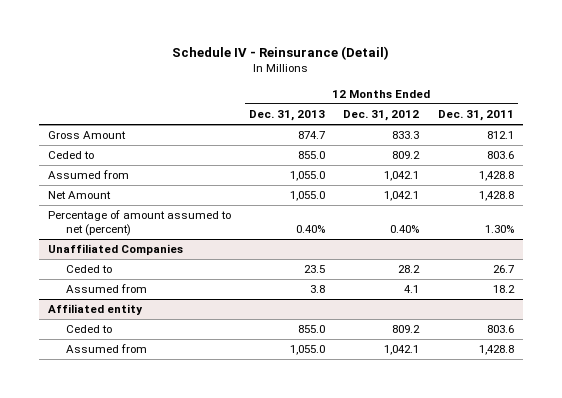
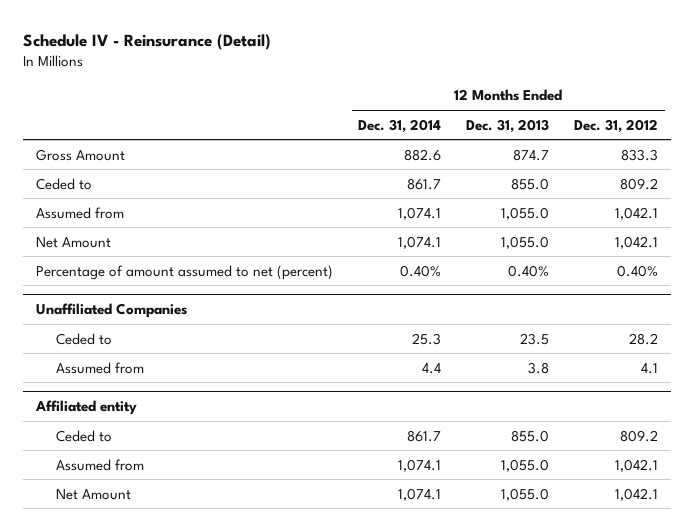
[437,110,514,122] Dec. 31, 2011 -> none
none -> [357,118,441,133] Dec. 31, 2014
none -> [55,488,131,500] Net Amount

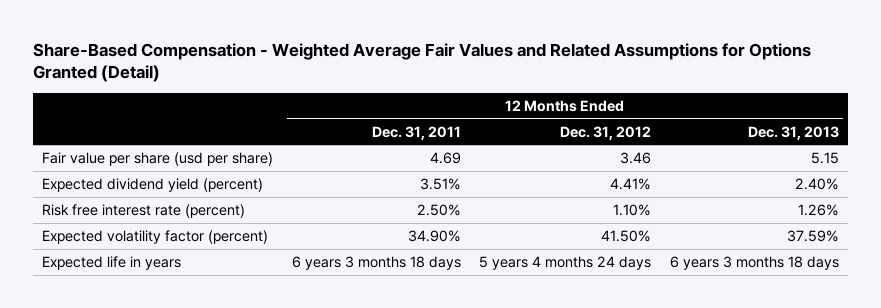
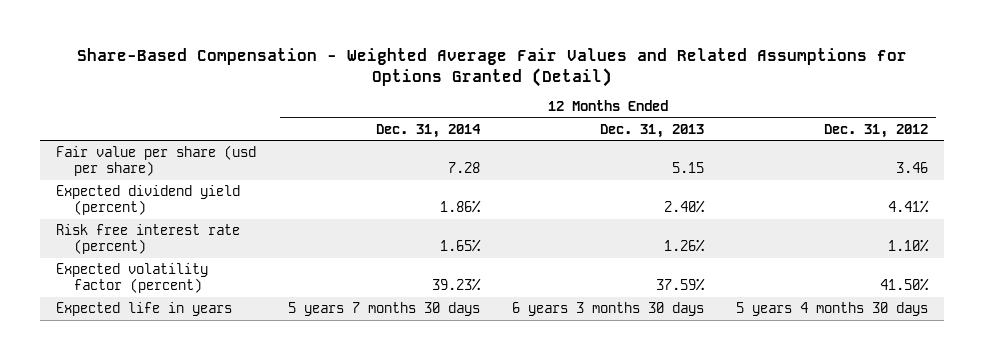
[371,125,461,140] Dec. 31, 2011 -> none
none -> [376,123,482,138] Dec. 31, 2014
[479,256,652,271] 5 years 4 months 24 days -> [735,301,928,316] 5 years 4 months 30 days
[669,256,839,271] 6 years 3 months 18 days -> [511,301,704,316] 6 years 3 months 30 days

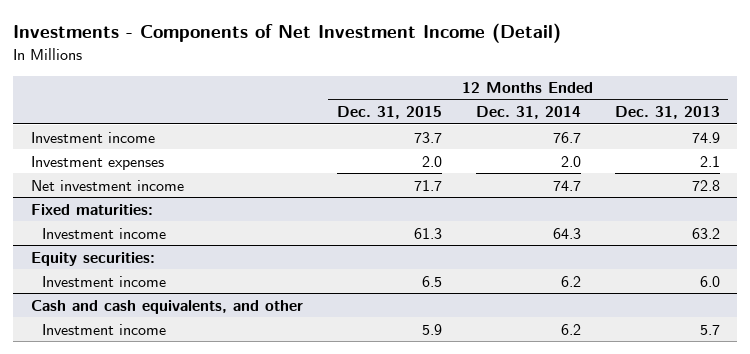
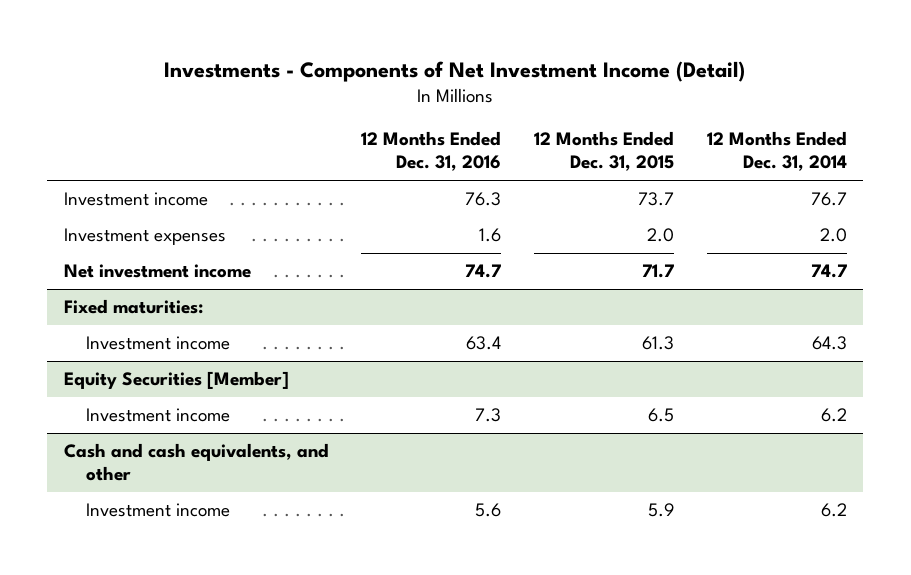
[614,106,720,120] Dec. 31, 2013 -> none
none -> [361,131,502,172] 12 Months Ended Dec. 31, 2016
[30,251,155,266] Equity securities: -> [63,371,289,390] Equity Securities [Member]

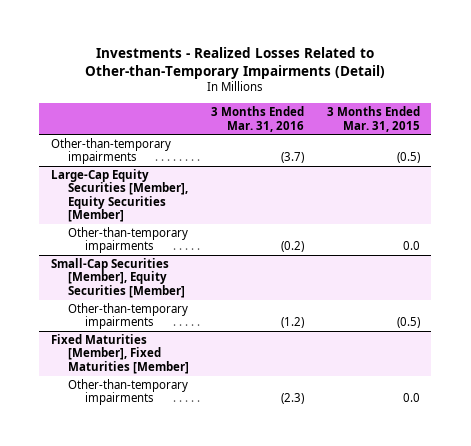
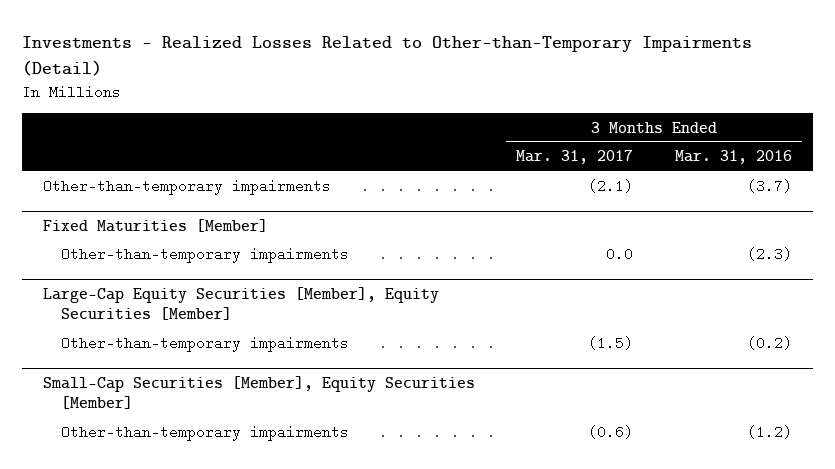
[327,106,421,132] 3 Months Ended Mar. 31, 2015 -> none
none -> [516,150,634,165] Mar. 31, 2017
none -> [42,218,268,232] Fixed Maturities [Member]
none -> [60,247,349,264] Other-than-temporary impairments
[50,334,189,374] Fixed Maturities [Member], Fixed Maturities [Member] -> none
[67,379,188,406] Other-than-temporary impairments -> none

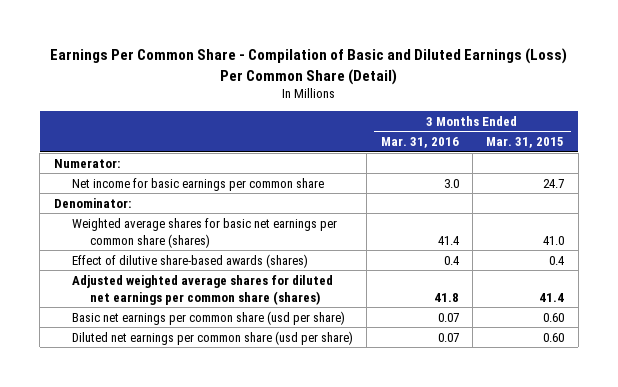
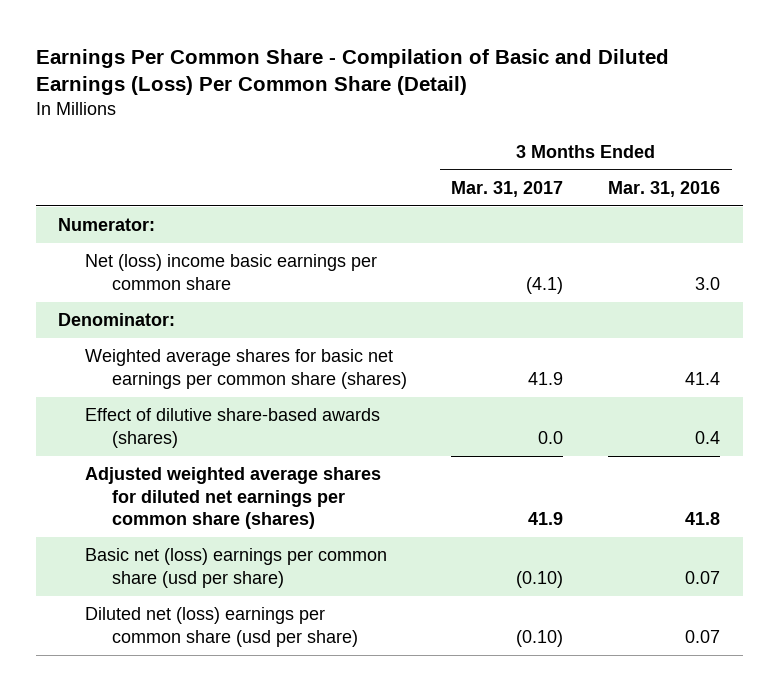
[486,137,565,149] Mar. 31, 2015 -> none
none -> [451,180,564,197] Mar. 31, 2017
[71,177,324,191] Net income for basic earnings per common share -> [84,254,377,290] Net (loss) income basic earnings per common share
[71,310,345,325] Basic net earnings per common share (usd per share) -> [84,548,387,588] Basic net (loss) earnings per common share (usd per share)
[71,330,353,345] Diluted net earnings per common share (usd per share) -> [84,607,358,647] Diluted net (loss) earnings per common share (usd per share)

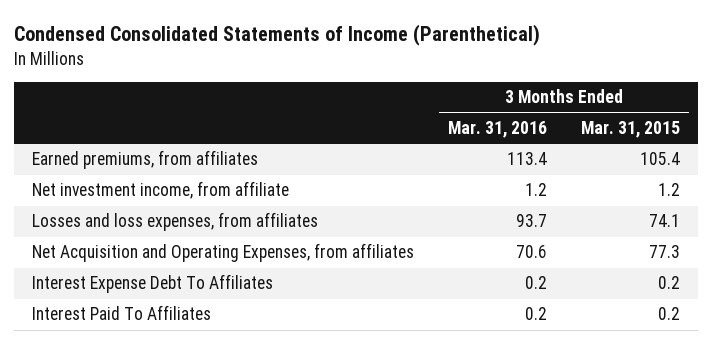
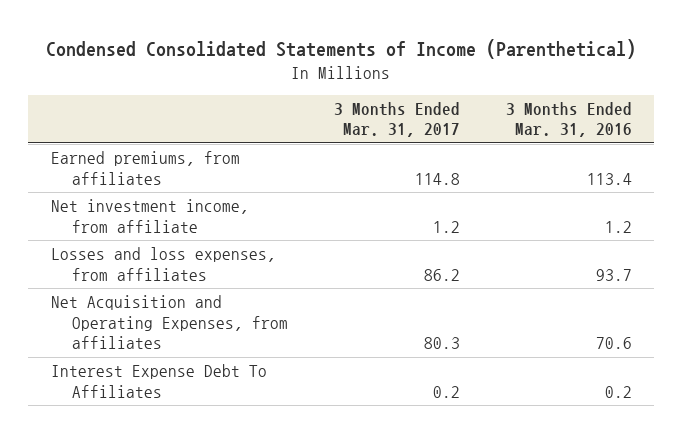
[581,121,681,139] Mar. 31, 2015 -> none
none -> [333,101,460,138] 3 Months Ended Mar. 31, 2017
[31,305,211,321] Interest Paid To Affiliates -> none

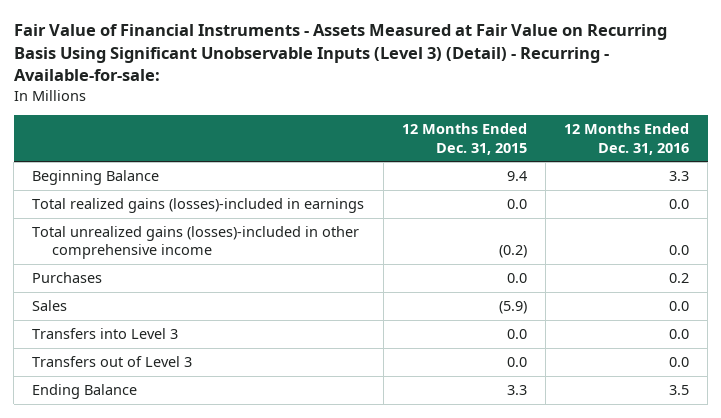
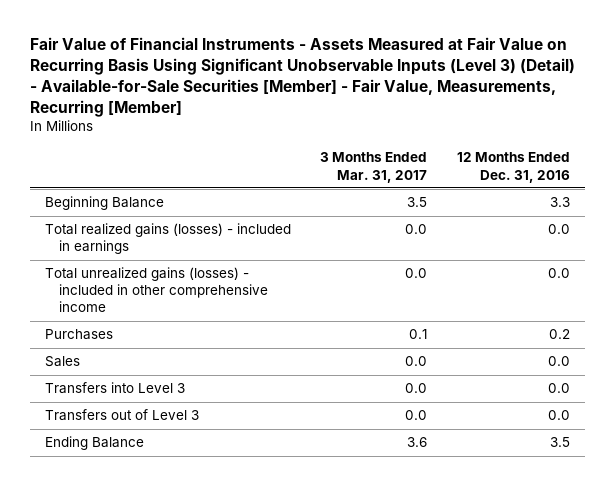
[13,24,667,82] Fair Value of Financial Instruments - Assets Measured at Fair Value on Recurring Basis Using Significant Unobservable Inputs (Level 3) (Detail) - Recurring - Available-for-sale: -> [29,37,575,117] Fair Value of Financial Instruments - Assets Measured at Fair Value on Recurring Basis Using Significant Unobservable Inputs (Level 3) (Detail) - Available-for-Sale Securities [Member] - Fair Value, Measurements, Recurring [Member]
[401,123,527,155] 12 Months Ended Dec. 31, 2015 -> none
none -> [320,152,428,183] 3 Months Ended Mar. 31, 2017
[32,197,365,213] Total realized gains (losses)-included in earnings -> [44,223,291,255] Total realized gains (losses) - included in earnings
[32,225,360,260] Total unrealized gains (losses)-included in other comprehensive income -> [44,267,269,313] Total unrealized gains (losses) - included in other comprehensive income

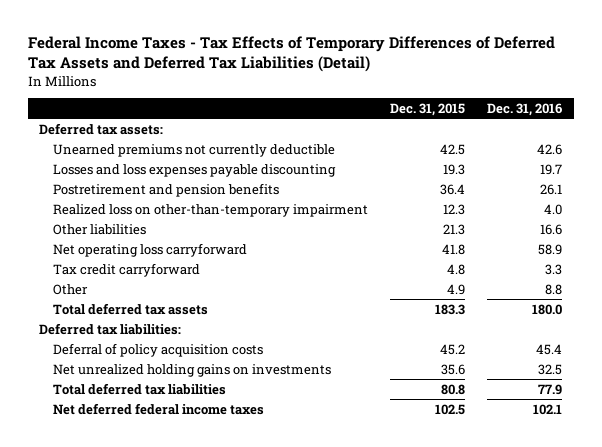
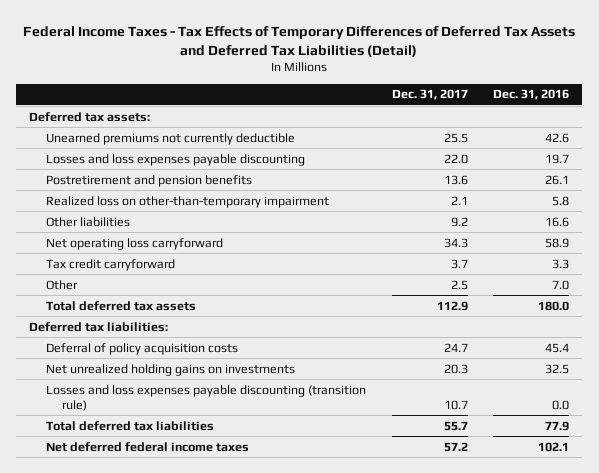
[390,103,466,117] Dec. 31, 2015 -> none
none -> [391,89,468,101] Dec. 31, 2017
[544,203,563,215] 4.0 -> [552,195,570,206] 5.8
[545,283,563,295] 8.8 -> [552,279,570,290] 7.0
none -> [45,384,366,411] Losses and loss expenses payable discounting (transition rule)

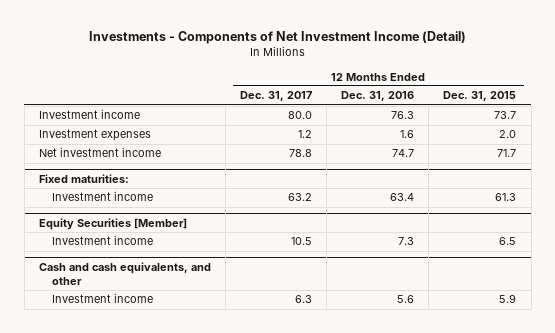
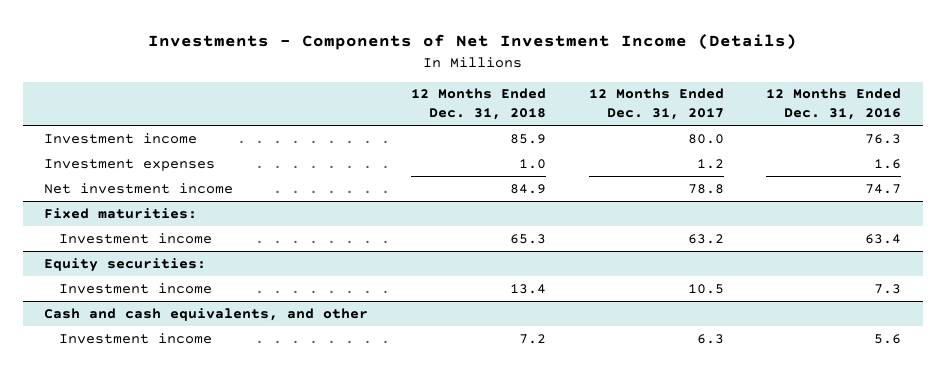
[88,31,466,45] Investments - Components of Net Investment Income (Detail) -> [147,34,797,51] Investments - Components of Net Investment Income (Details)
[443,91,517,102] Dec. 31, 2015 -> none
none -> [411,88,547,121] 12 Months Ended Dec. 31, 2018
[38,218,187,231] Equity Securities [Member] -> [44,257,207,272] Equity securities:

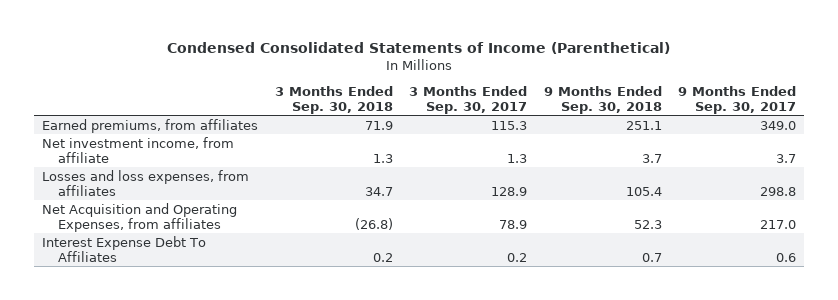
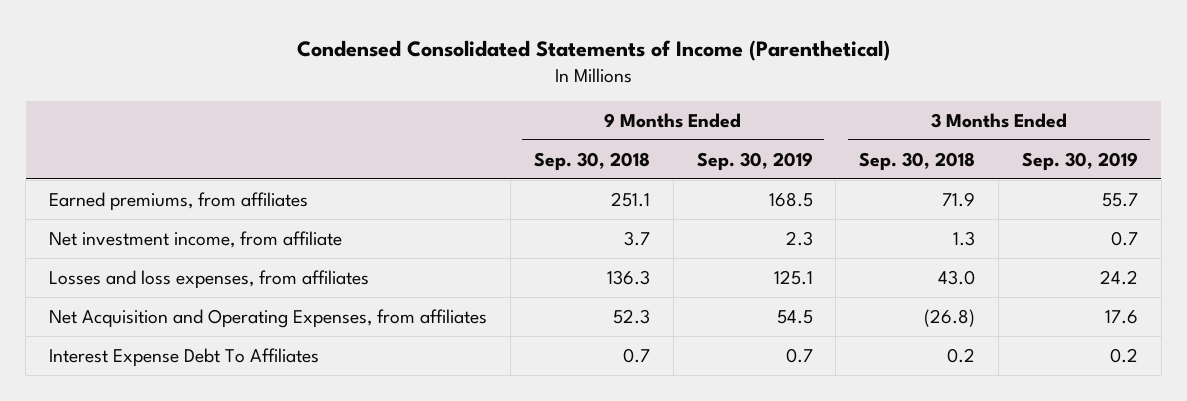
[409,85,528,114] 3 Months Ended Sep. 30, 2017 -> none
[677,85,796,114] 9 Months Ended Sep. 30, 2017 -> none
none -> [696,151,813,171] Sep. 30, 2019
none -> [1022,151,1139,171] Sep. 30, 2019
[364,186,393,196] 34.7 -> [938,269,976,285] 43.0
[625,186,662,196] 105.4 -> [606,269,650,285] 136.3

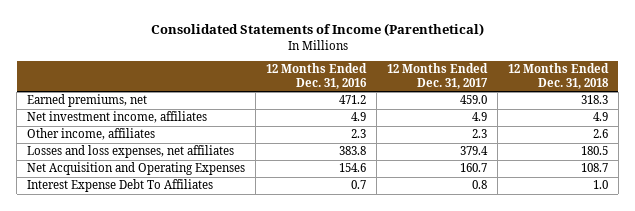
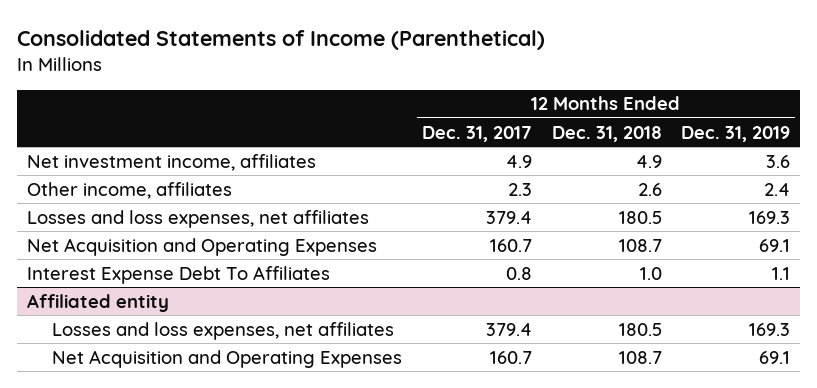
[266,63,368,90] 12 Months Ended Dec. 31, 2016 -> none
none -> [681,125,791,142] Dec. 31, 2019
[27,94,148,108] Earned premiums, net -> none
none -> [26,293,169,312] Affiliated entity
none -> [52,321,395,340] Losses and loss expenses, net affiliates
none -> [52,349,403,368] Net Acquisition and Operating Expenses

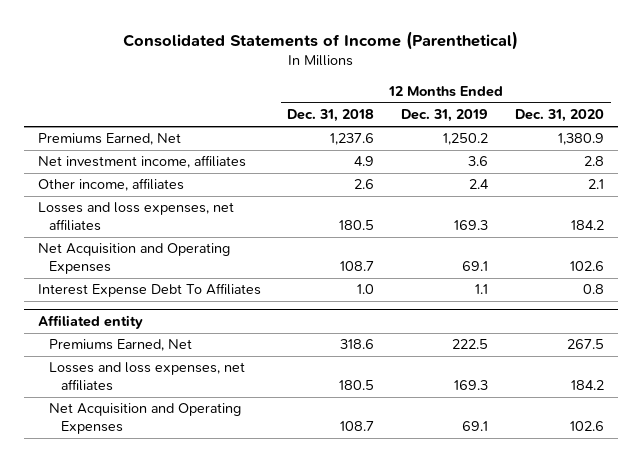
[421,125,532,142] Dec. 31, 2017 -> none
none -> [515,109,605,123] Dec. 31, 2020
none -> [37,133,181,146] Premiums Earned, Net
none -> [49,339,193,352] Premiums Earned, Net

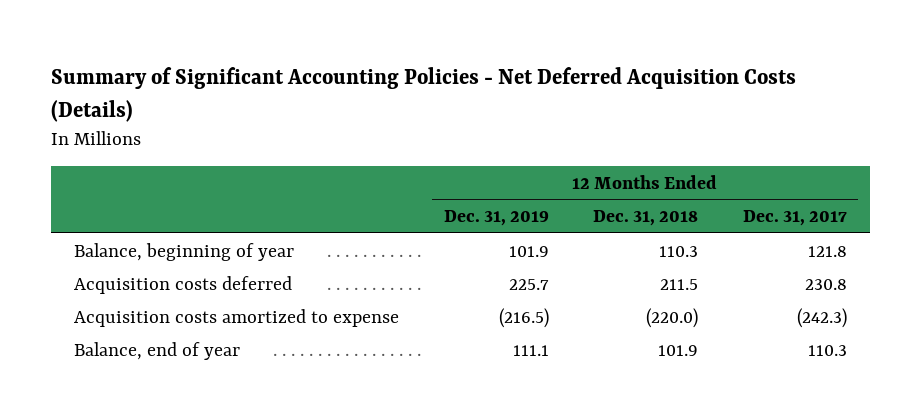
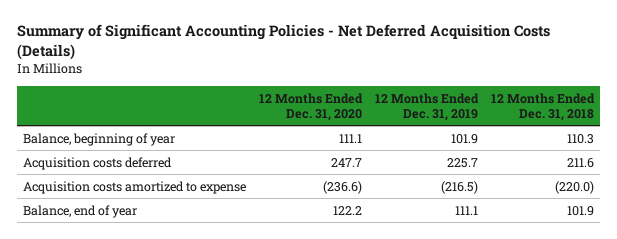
[743,210,848,227] Dec. 31, 2017 -> none
none -> [259,92,364,121] 12 Months Ended Dec. 31, 2020
[660,278,699,290] 211.5 -> [567,157,595,168] 211.6

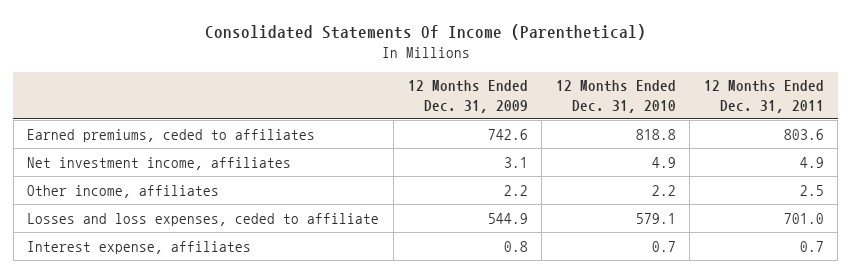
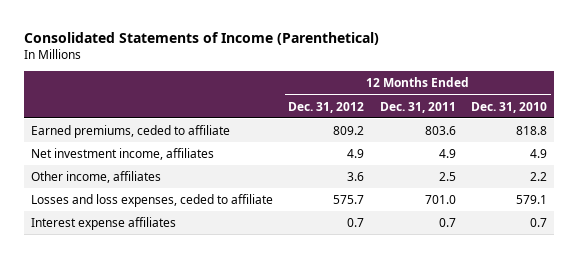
[204,23,646,40] Consolidated Statements Of Income (Parenthetical) -> [23,31,379,45] Consolidated Statements of Income (Parenthetical)
[407,80,528,113] 12 Months Ended Dec. 31, 2009 -> none
none -> [288,101,365,113] Dec. 31, 2012
[27,128,316,142] Earned premiums, ceded to affiliates -> [31,125,231,139] Earned premiums, ceded to affiliate
[27,240,252,254] Interest expense, affiliates -> [31,217,177,231] Interest expense affiliates

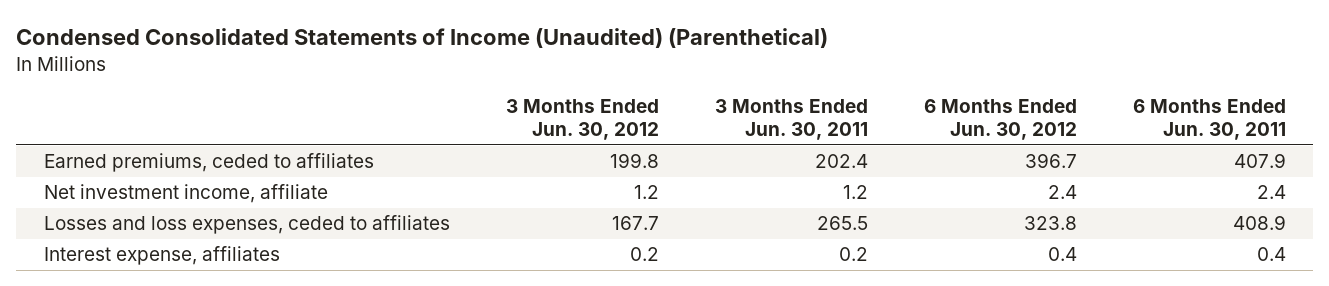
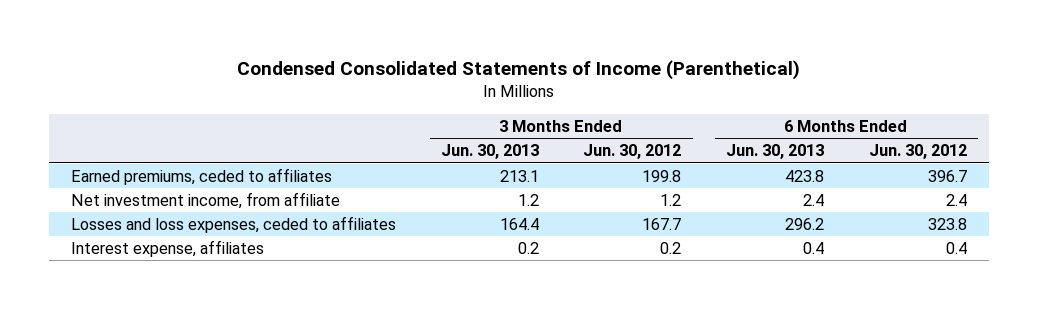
[15,28,828,49] Condensed Consolidated Statements of Income (Unaudited) (Parenthetical) -> [236,59,800,80] Condensed Consolidated Statements of Income (Parenthetical)
[714,99,868,141] 3 Months Ended Jun. 30, 2011 -> none
[1132,99,1286,141] 6 Months Ended Jun. 30, 2011 -> none
none -> [440,144,539,160] Jun. 30, 2013
none -> [726,144,825,160] Jun. 30, 2013
[43,184,328,204] Net investment income, affiliate -> [71,192,341,210] Net investment income, from affiliate

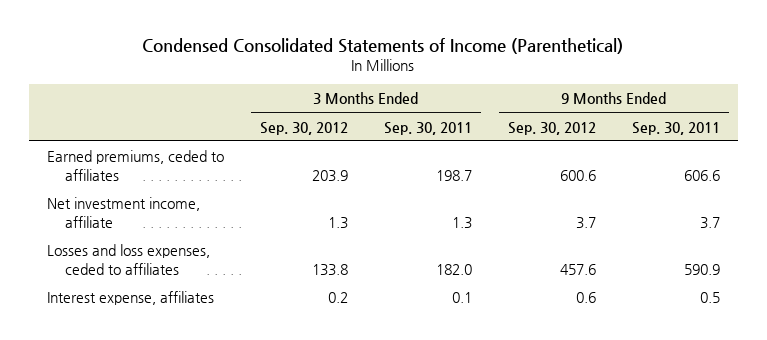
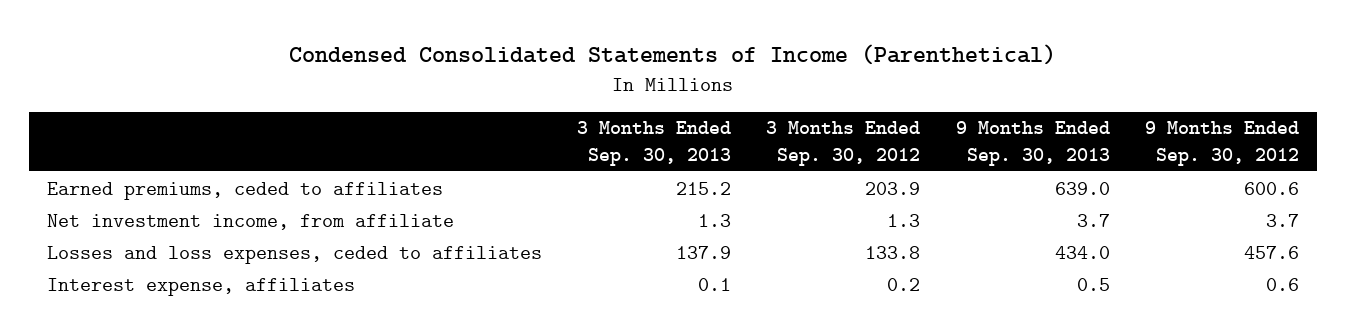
[383,121,472,135] Sep. 30, 2011 -> none
[631,121,720,135] Sep. 30, 2011 -> none
none -> [576,121,731,167] 3 Months Ended Sep. 30, 2013
none -> [955,121,1110,167] 9 Months Ended Sep. 30, 2013
[46,197,200,228] Net investment income, affiliate -> [46,213,454,230] Net investment income, from affiliate

